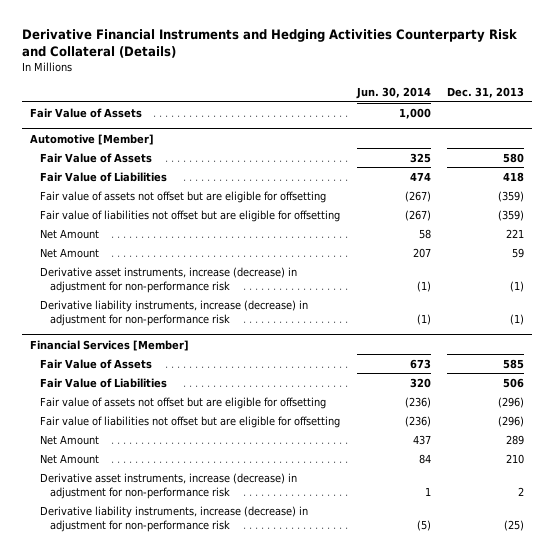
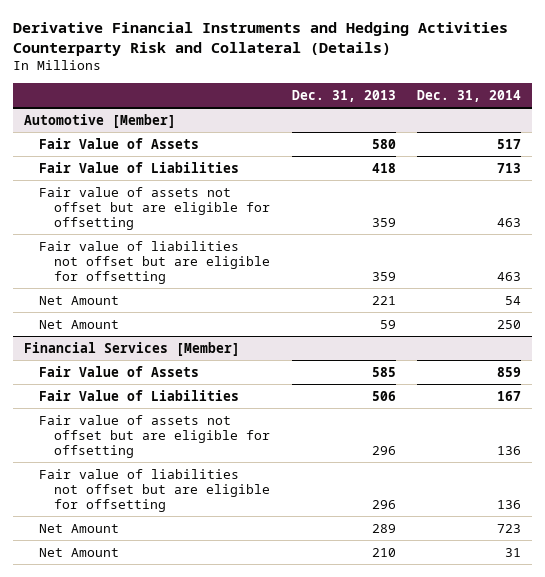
[355,86,431,99] Jun. 30, 2014 -> none
none -> [416,89,521,102] Dec. 31, 2014
[29,107,142,118] Fair Value of Assets -> none
[498,190,525,202] (359) -> [371,217,396,227] 359
[498,209,525,221] (359) -> [371,271,396,281] 359
[40,266,298,293] Derivative asset instruments, increase (decrease) in adjustment for non-performance risk -> none
[40,299,309,326] Derivative liability instruments, increase (decrease) in adjustment for non-performance risk -> none
[498,396,525,408] (296) -> [371,445,396,455] 296
[498,415,525,427] (296) -> [371,499,396,509] 296
[40,472,298,499] Derivative asset instruments, increase (decrease) in adjustment for non-performance risk -> none
[40,505,309,532] Derivative liability instruments, increase (decrease) in adjustment for non-performance risk -> none

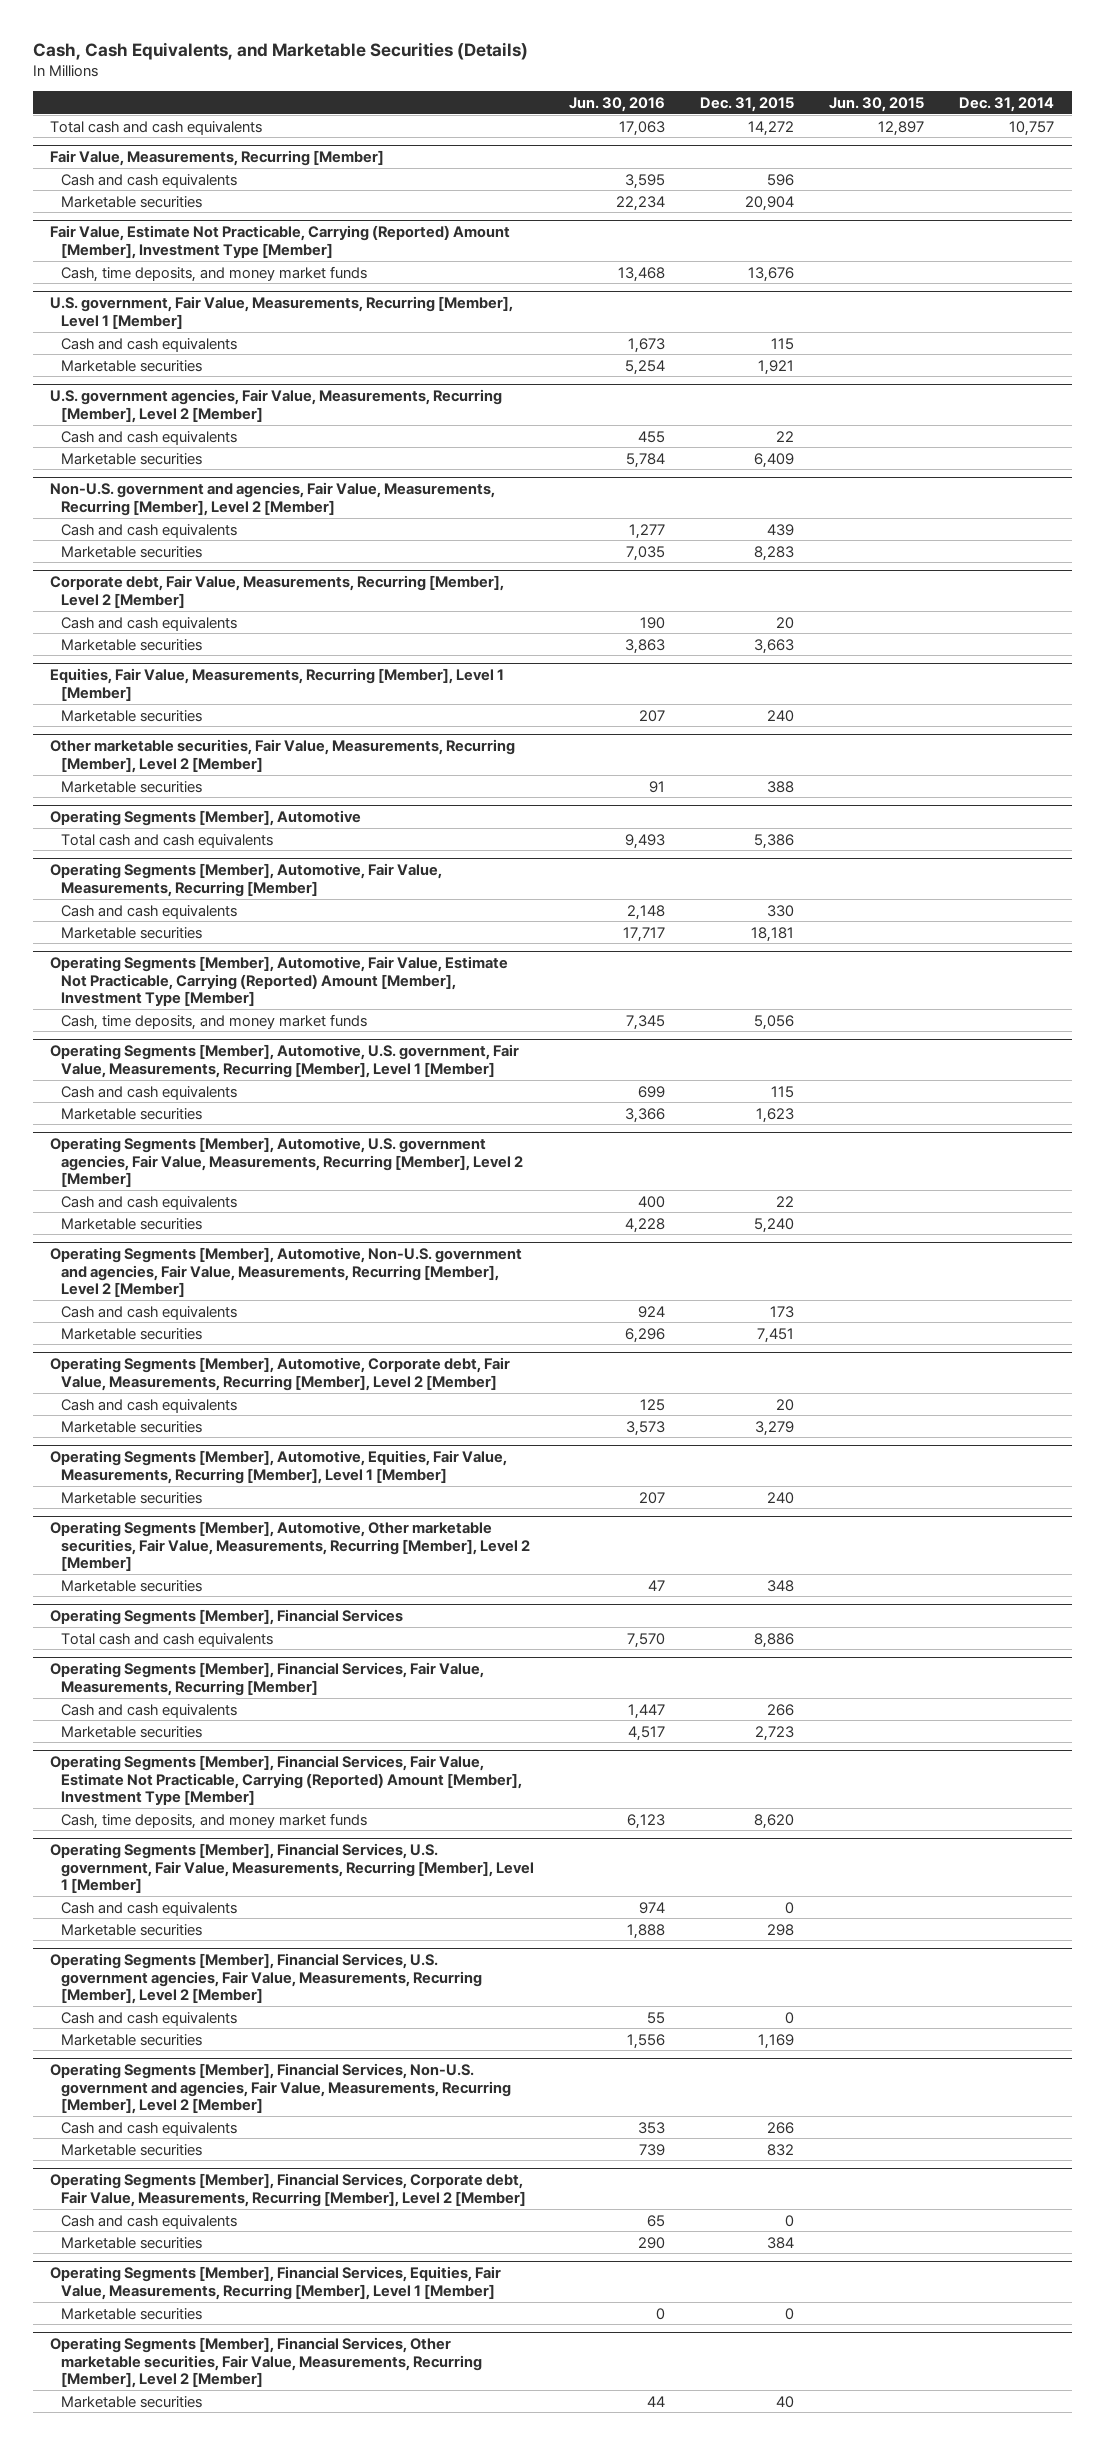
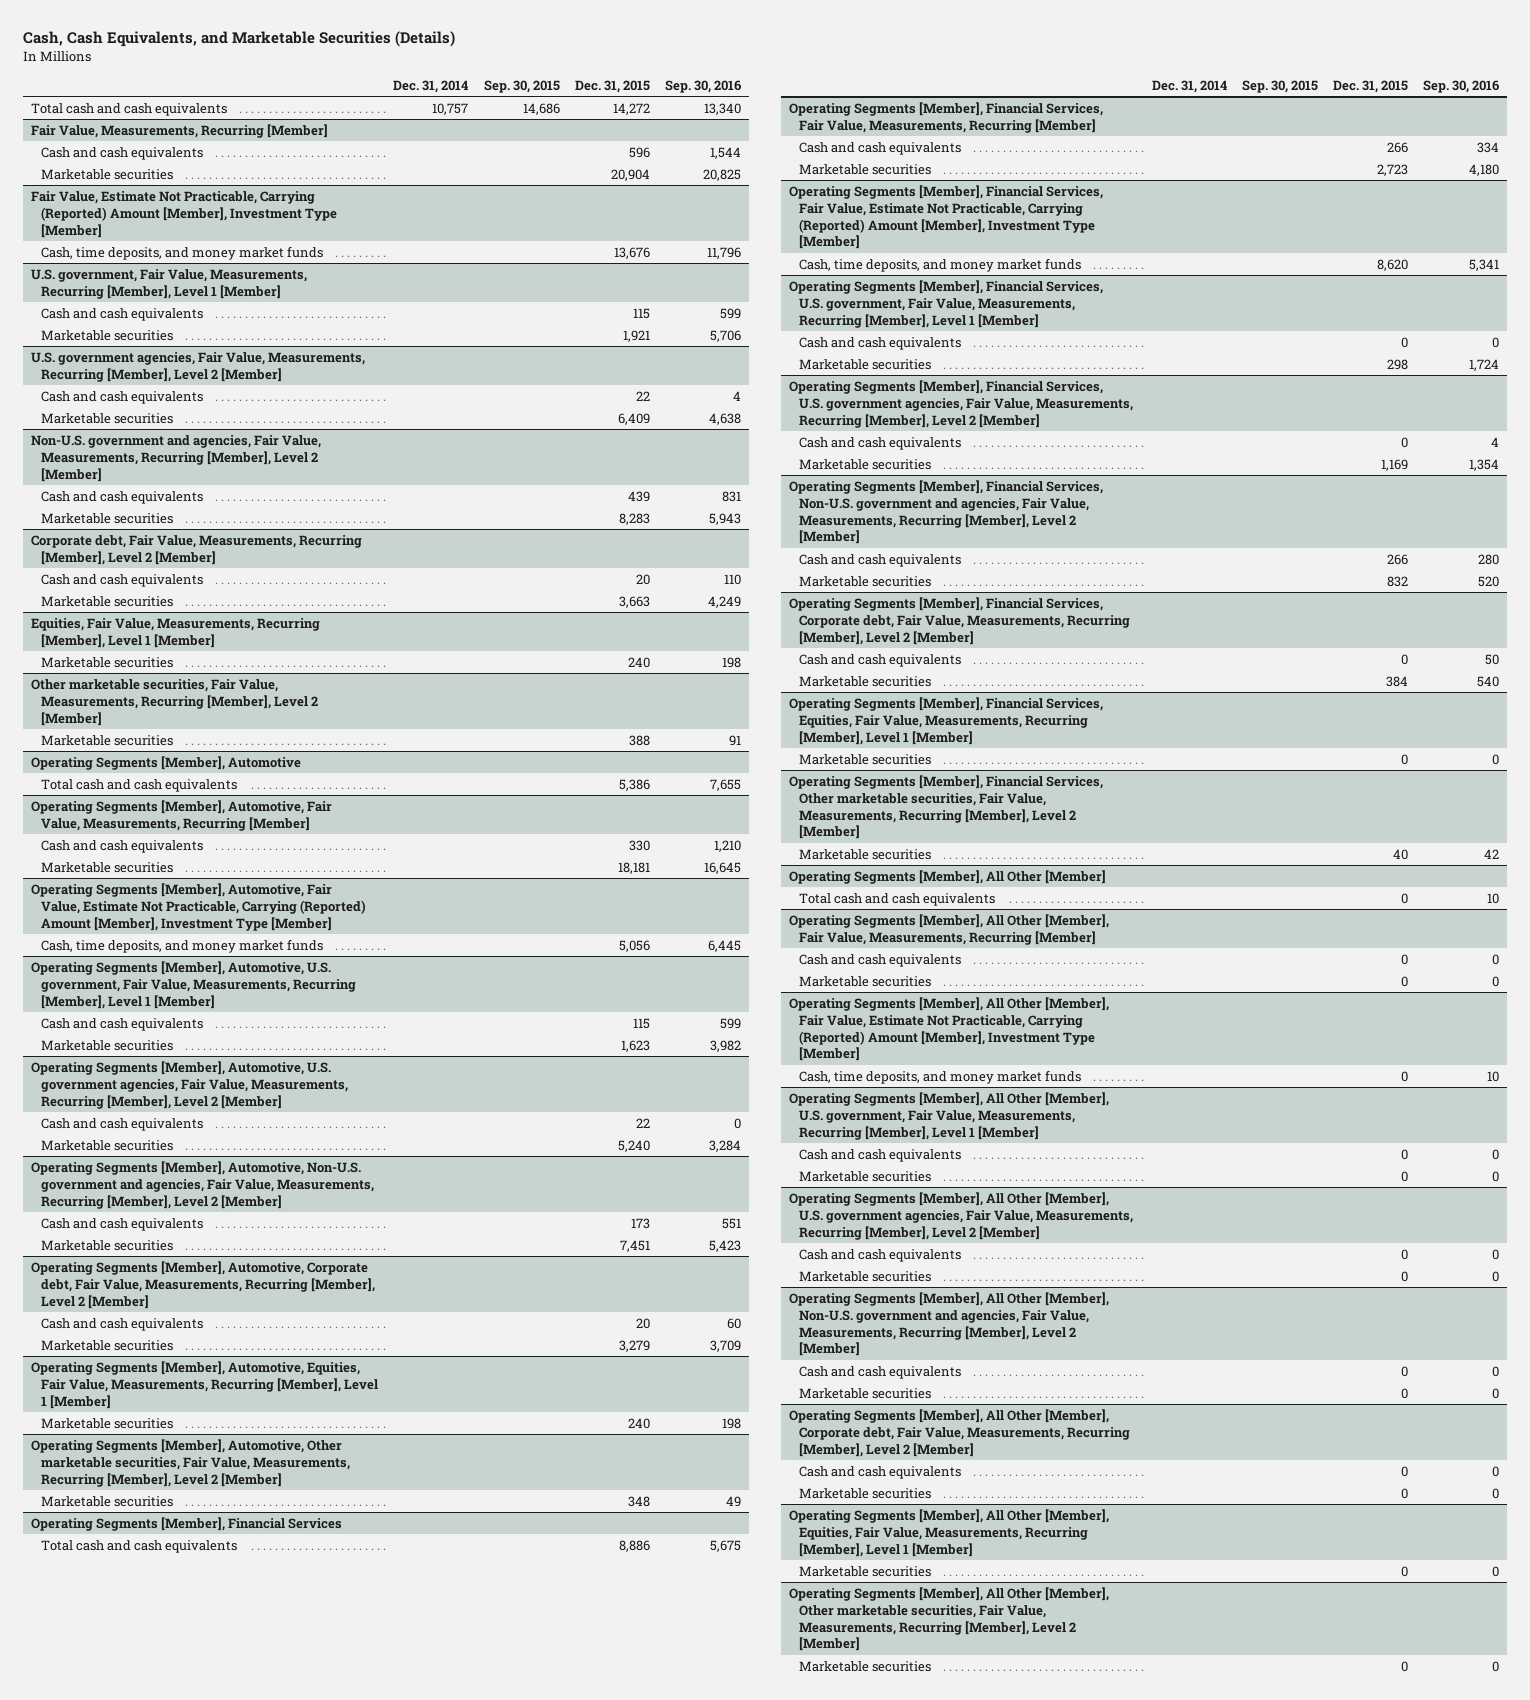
[569,97,666,113] Jun. 30, 2016 -> none
[829,97,925,113] Jun. 30, 2015 -> none
none -> [483,79,560,93] Sep. 30, 2015
none -> [665,79,742,93] Sep. 30, 2016
none -> [788,869,1106,884] Operating Segments [Member], All Other [Member]
none -> [799,892,996,906] Total cash and cash equivalents
none -> [788,913,1109,945] Operating Segments [Member], All Other [Member], Fair Value, Measurements, Recurring [Member]
none -> [799,953,962,967] Cash and cash equivalents
none -> [799,975,932,987] Marketable securities
none -> [788,996,1109,1062] Operating Segments [Member], All Other [Member], Fair Value, Estimate Not Practicable, Carrying (Reported) Amount [Member], Investment Type [Member]
none -> [799,1069,1082,1084] Cash, time deposits, and money market funds
none -> [788,1091,1109,1140] Operating Segments [Member], All Other [Member], U.S. government, Fair Value, Measurements, Recurring [Member], Level 1 [Member]
none -> [799,1148,962,1162] Cash and cash equivalents
none -> [799,1170,932,1182] Marketable securities
none -> [788,1191,1134,1240] Operating Segments [Member], All Other [Member], U.S. government agencies, Fair Value, Measurements, Recurring [Member], Level 2 [Member]
none -> [799,1248,962,1262] Cash and cash equivalents
none -> [799,1270,932,1282] Marketable securities
none -> [788,1291,1109,1357] Operating Segments [Member], All Other [Member], Non-U.S. government and agencies, Fair Value, Measurements, Recurring [Member], Level 2 [Member]
none -> [799,1365,962,1379] Cash and cash equivalents
none -> [799,1387,932,1399] Marketable securities
none -> [788,1408,1131,1457] Operating Segments [Member], All Other [Member], Corporate debt, Fair Value, Measurements, Recurring [Member], Level 2 [Member]
none -> [799,1465,962,1479] Cash and cash equivalents
none -> [799,1487,932,1499] Marketable securities
none -> [788,1508,1109,1557] Operating Segments [Member], All Other [Member], Equities, Fair Value, Measurements, Recurring [Member], Level 1 [Member]
none -> [799,1565,932,1577] Marketable securities
none -> [788,1586,1109,1652] Operating Segments [Member], All Other [Member], Other marketable securities, Fair Value, Measurements, Recurring [Member], Level 2 [Member]
none -> [799,1660,932,1672] Marketable securities

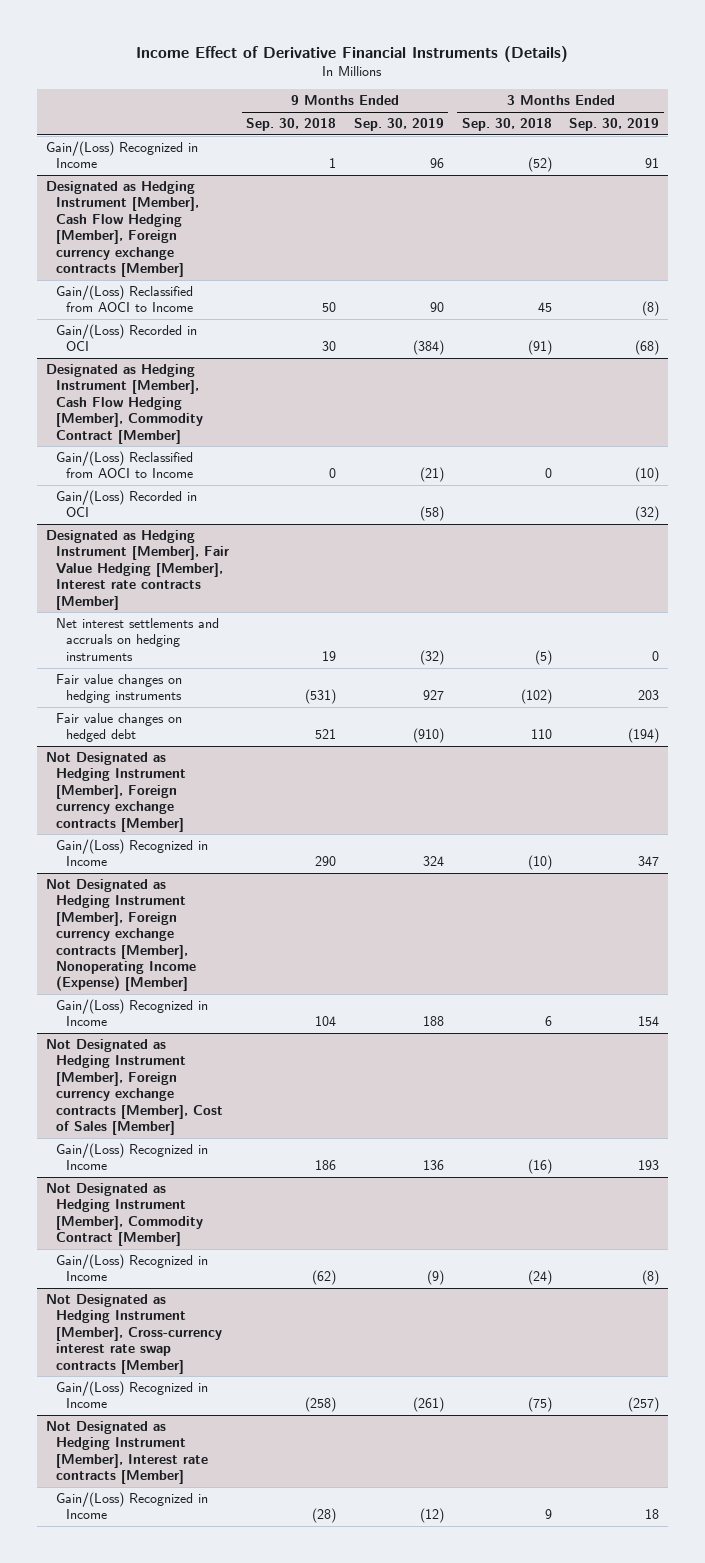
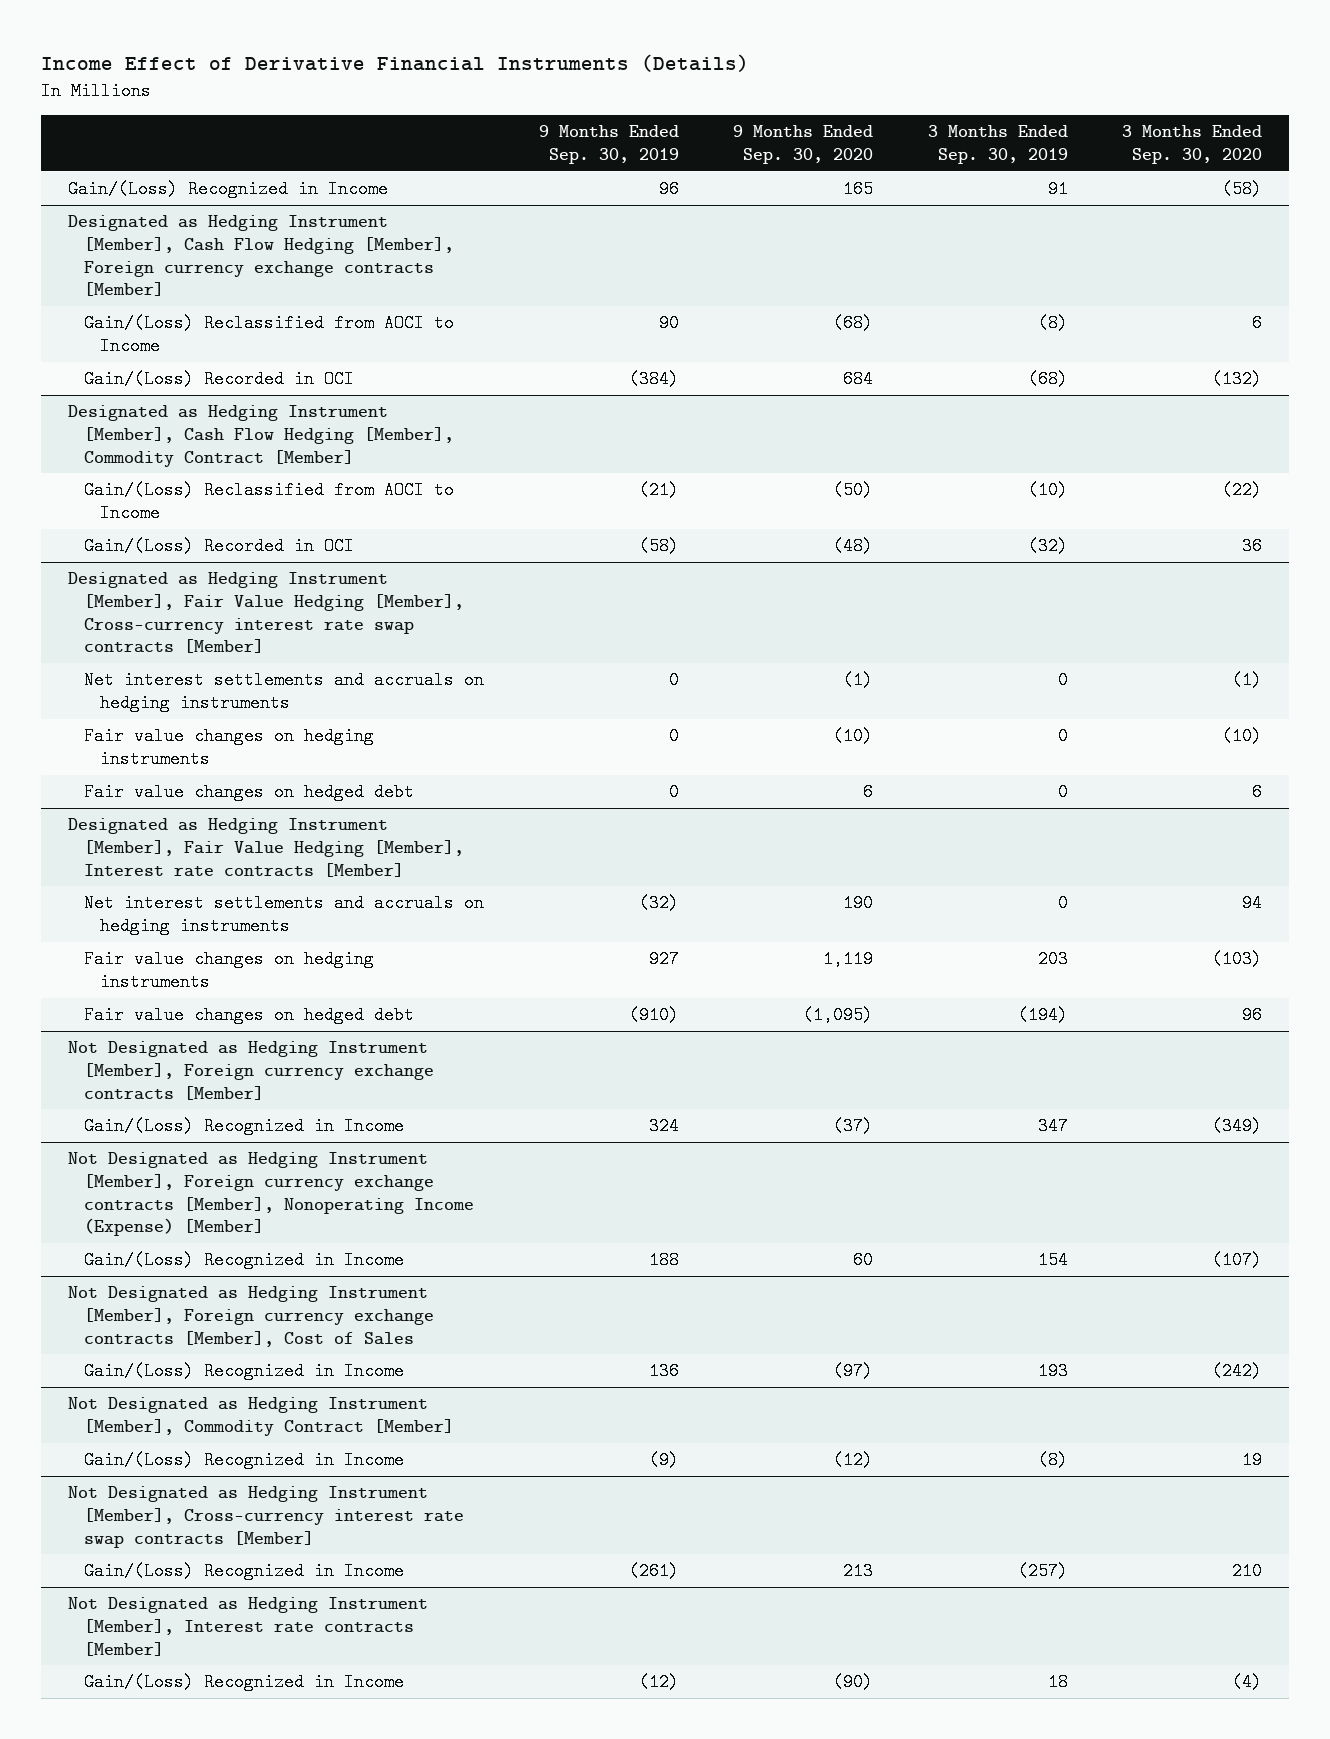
[246,118,337,132] Sep. 30, 2018 -> none
[461,118,552,132] Sep. 30, 2018 -> none
none -> [733,125,874,165] 9 Months Ended Sep. 30, 2020
none -> [1122,125,1263,165] 3 Months Ended Sep. 30, 2020
none -> [68,572,465,654] Designated as Hedging Instrument [Member], Fair Value Hedging [Member], Cross-currency interest rate swap contracts [Member]
none -> [84,671,485,713] Net interest settlements and accruals on hedging instruments
none -> [84,727,375,769] Fair value changes on hedging instruments
none -> [84,783,415,802] Fair value changes on hedged debt
[45,1039,223,1135] Not Designated as Hedging Instrument [Member], Foreign currency exchange contracts [Member], Cost of Sales [Member] -> [68,1286,435,1347] Not Designated as Hedging Instrument [Member], Foreign currency exchange contracts [Member], Cost of Sales

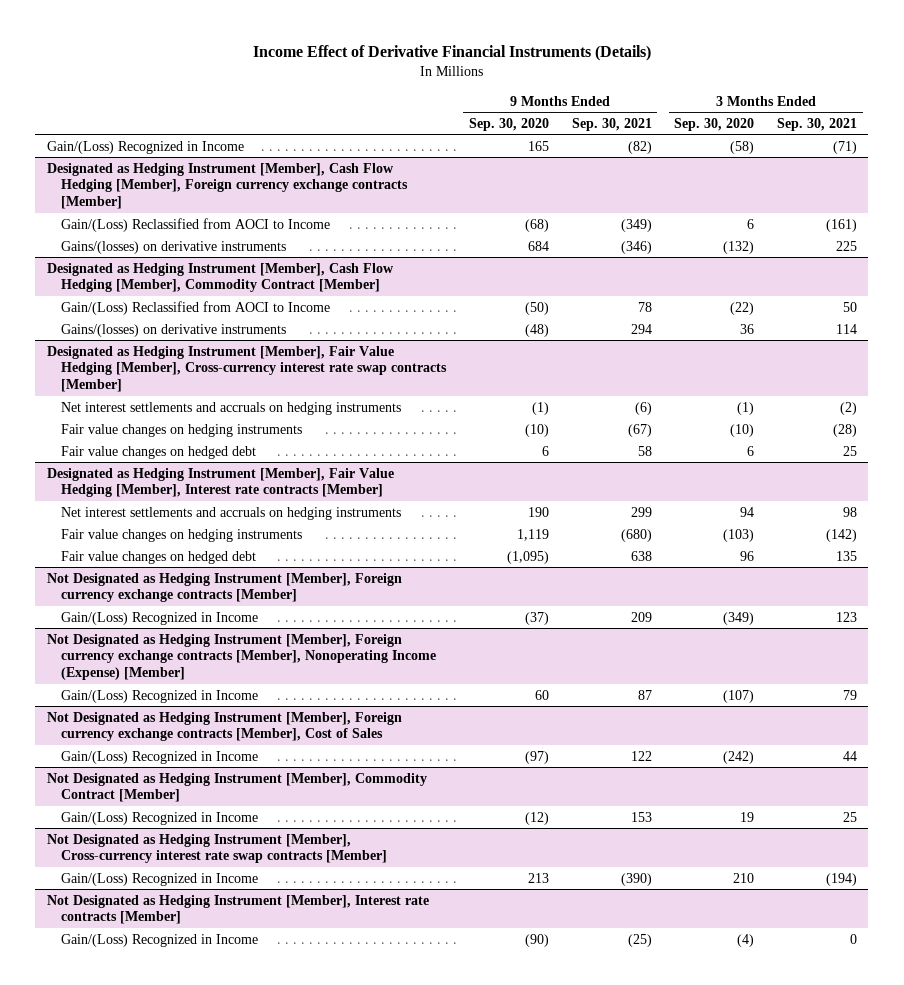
[538,125,679,165] 9 Months Ended Sep. 30, 2019 -> none
[927,125,1068,165] 3 Months Ended Sep. 30, 2019 -> none
none -> [571,117,652,131] Sep. 30, 2021
none -> [777,117,858,131] Sep. 30, 2021
[84,370,355,389] Gain/(Loss) Recorded in OCI -> [61,240,287,254] Gains/(losses) on derivative instruments
[84,537,355,556] Gain/(Loss) Recorded in OCI -> [61,323,287,337] Gains/(losses) on derivative instruments

